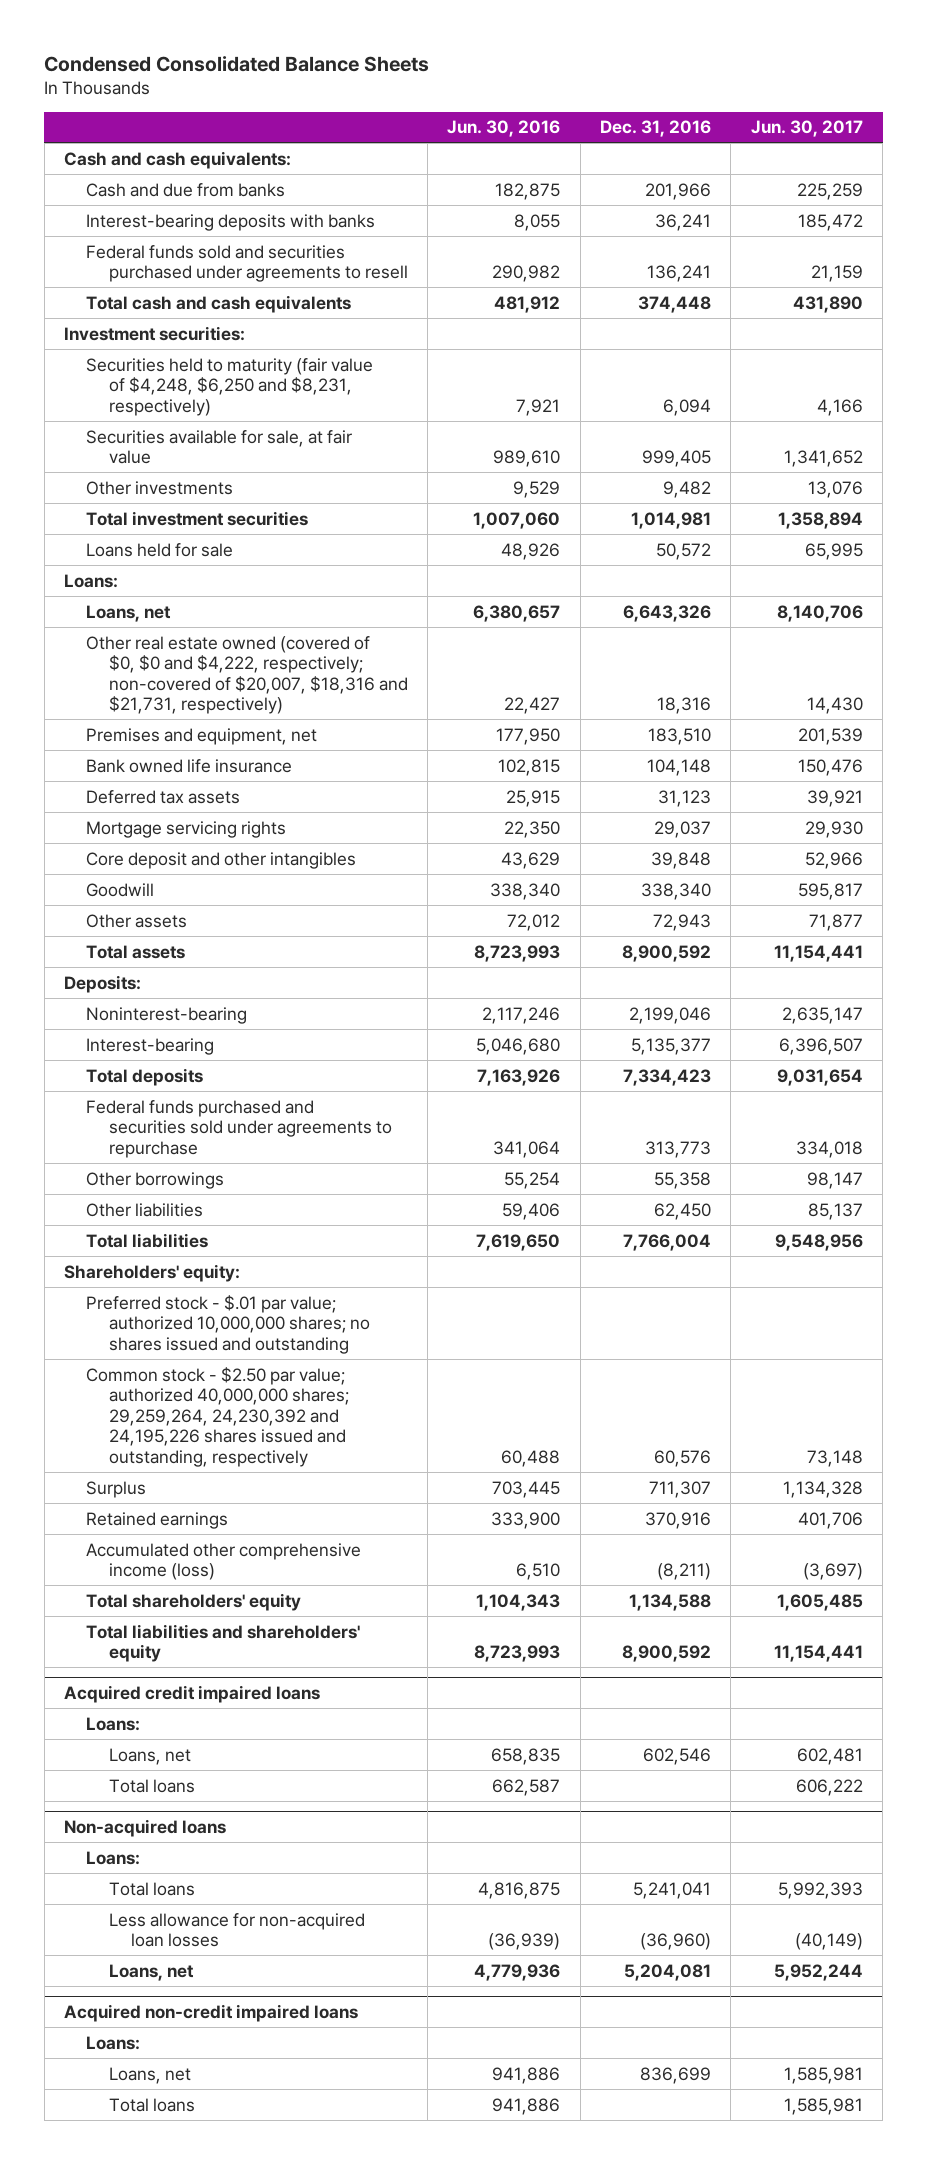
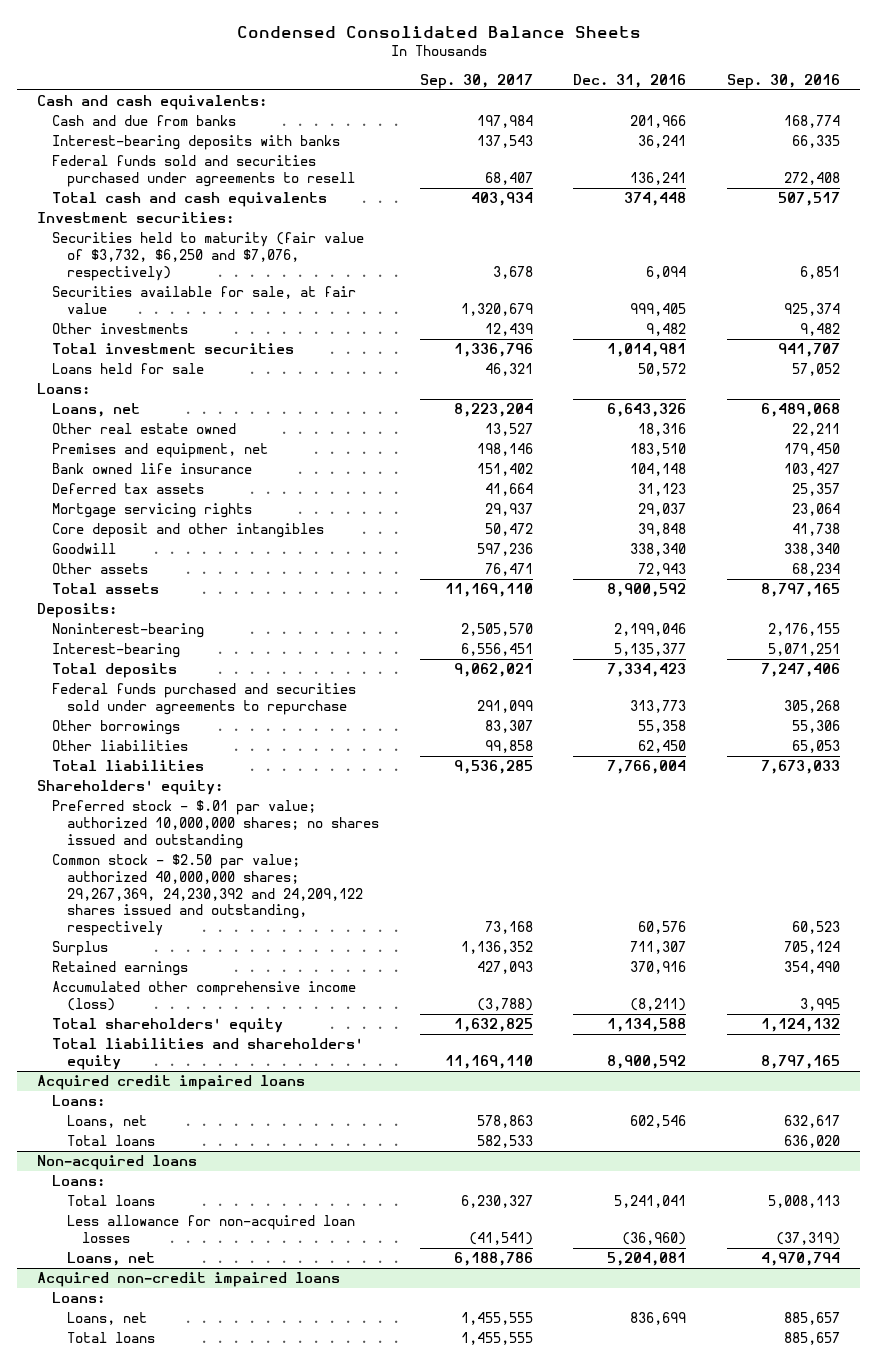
[447,120,561,138] Jun. 30, 2016 -> none
[750,120,863,138] Jun. 30, 2017 -> none
none -> [419,74,533,90] Sep. 30, 2017
none -> [726,74,840,90] Sep. 30, 2016
[86,357,374,416] Securities held to maturity (fair value of $4,248, $6,250 and $8,231, respectively) -> [52,232,365,281] Securities held to maturity (fair value of $3,732, $6,250 and $7,076, respectively)
[86,635,408,715] Other real estate owned (covered of $0, $0 and $4,222, respectively; non-covered of $20,007, $18,316 and $21,731, respectively) -> [52,423,237,435] Other real estate owned
[86,1366,349,1467] Common stock - $2.50 par value; authorized 40,000,000 shares; 29,259,264, 24,230,392 and 24,195,226 shares issued and outstanding, respectively -> [52,854,364,937] Common stock - $2.50 par value; authorized 40,000,000 shares; 29,267,369, 24,230,392 and 24,209,122 shares issued and outstanding, respectively

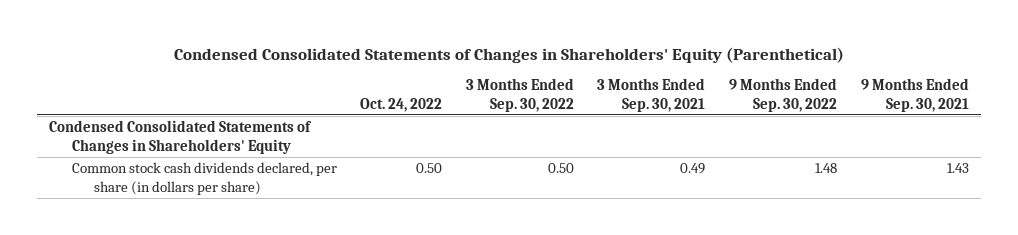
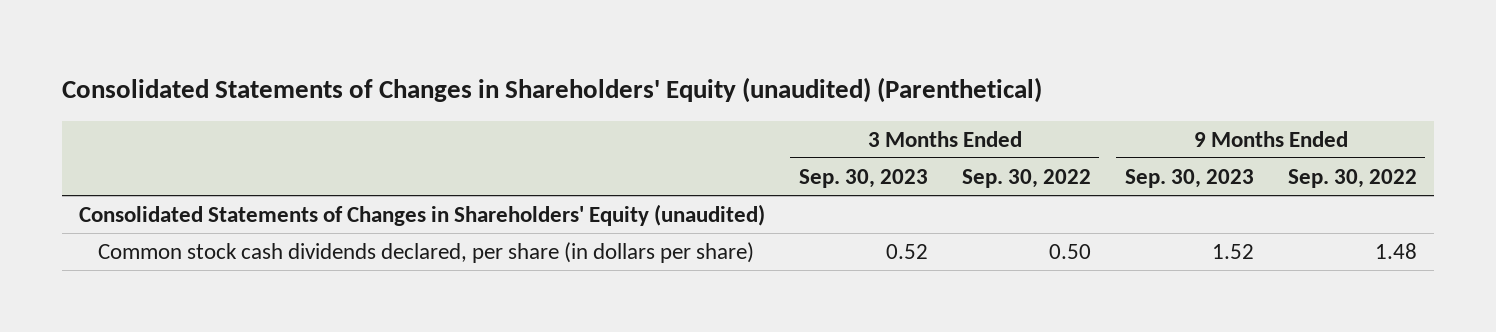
[173,46,844,63] Condensed Consolidated Statements of Changes in Shareholders' Equity (Parenthetical) -> [61,76,1042,103] Consolidated Statements of Changes in Shareholders' Equity (unaudited) (Parenthetical)
[360,97,443,112] Oct. 24, 2022 -> none
[597,78,706,112] 3 Months Ended Sep. 30, 2021 -> none
[860,78,969,112] 9 Months Ended Sep. 30, 2021 -> none
none -> [798,169,928,189] Sep. 30, 2023
none -> [1124,169,1254,189] Sep. 30, 2023
[49,120,313,154] Condensed Consolidated Statements of Changes in Shareholders' Equity -> [78,204,765,227] Consolidated Statements of Changes in Shareholders' Equity (unaudited)

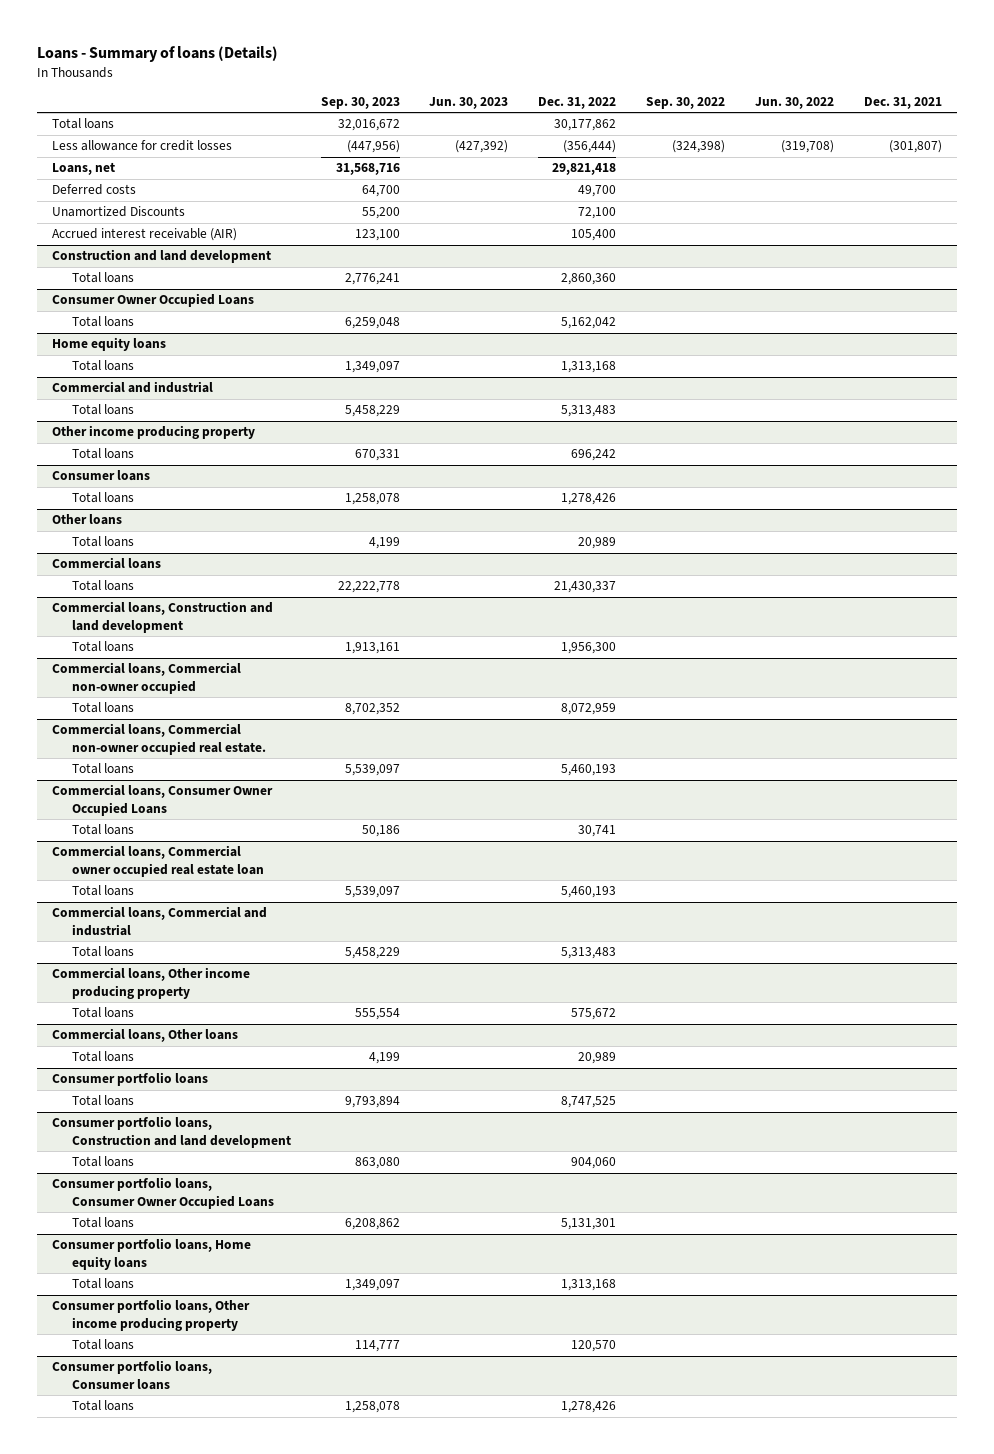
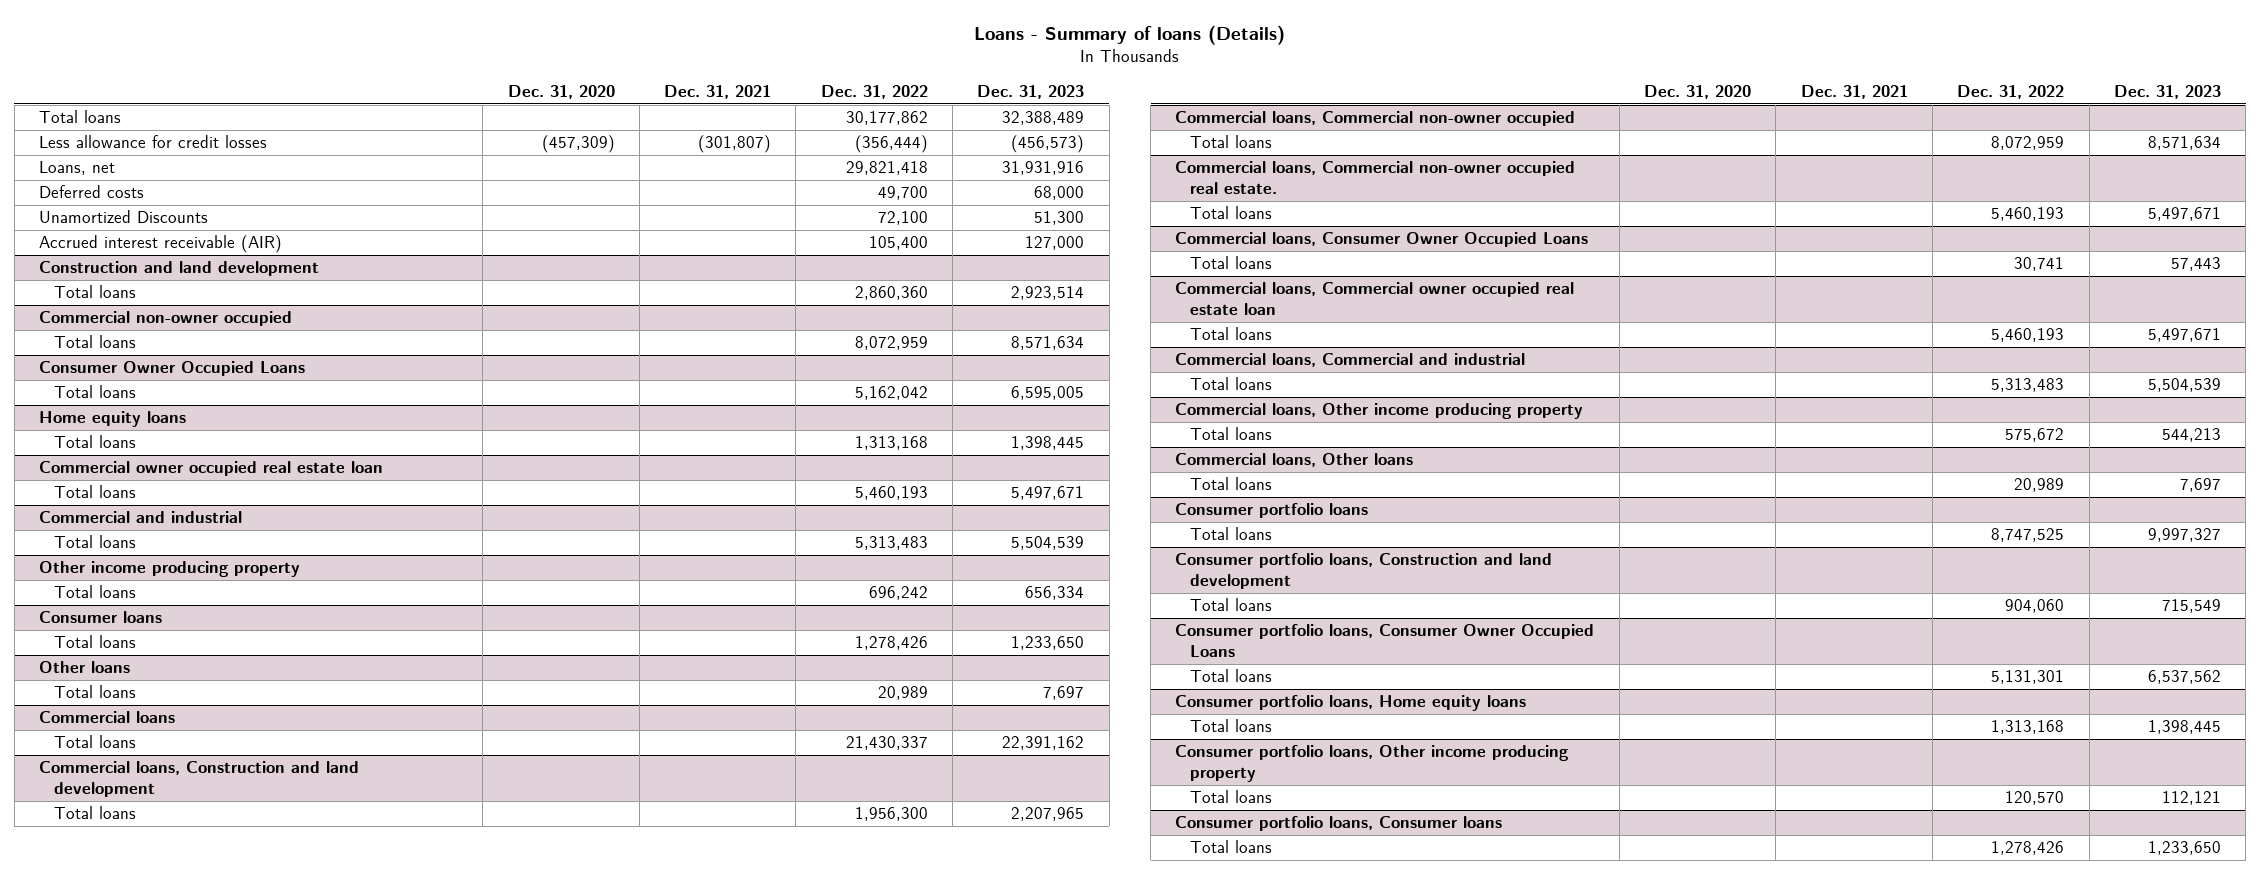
[320,96,400,109] Sep. 30, 2023 -> none
[429,96,509,109] Jun. 30, 2023 -> none
[646,96,726,109] Sep. 30, 2022 -> none
[755,96,835,109] Jun. 30, 2022 -> none
none -> [507,85,615,100] Dec. 31, 2020
none -> [977,85,1085,100] Dec. 31, 2023
none -> [38,311,292,327] Commercial non-owner occupied
none -> [53,335,136,349] Total loans
none -> [38,461,383,477] Commercial owner occupied real estate loan
none -> [53,485,136,499] Total loans

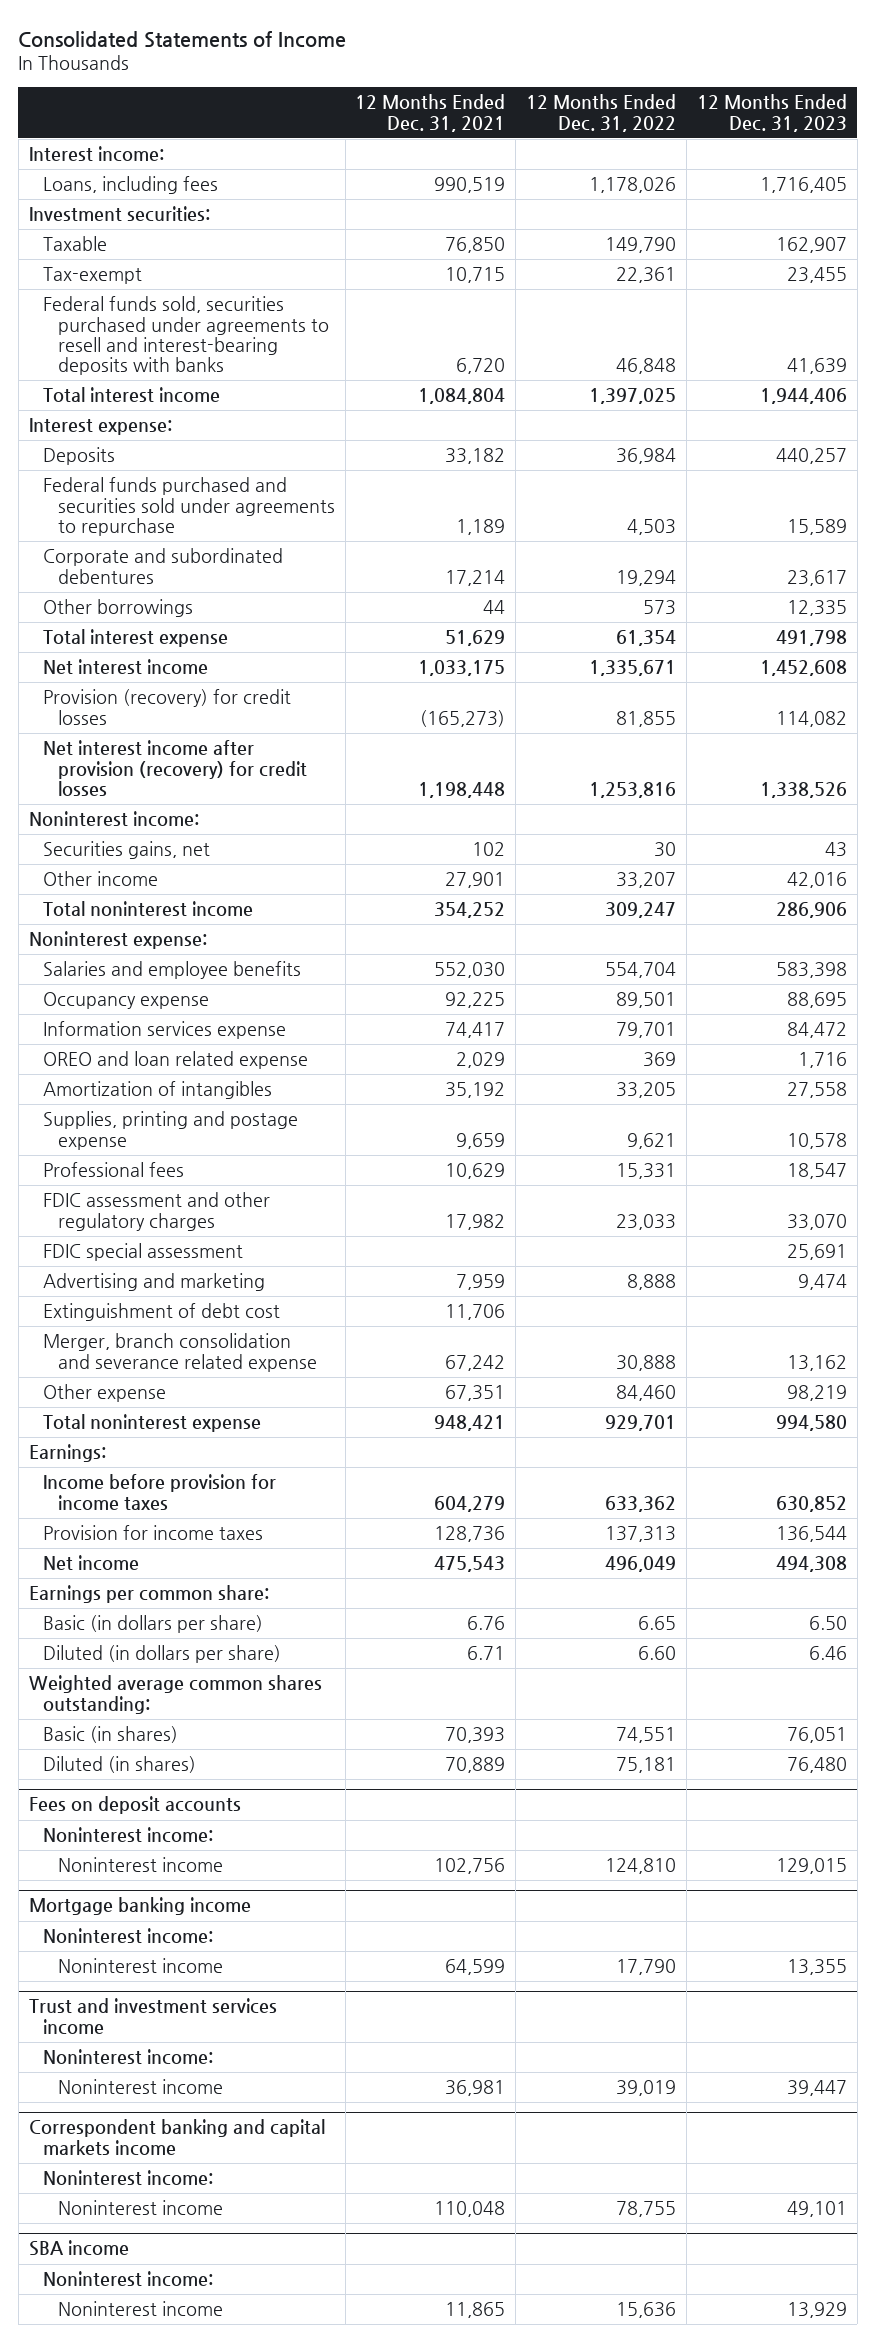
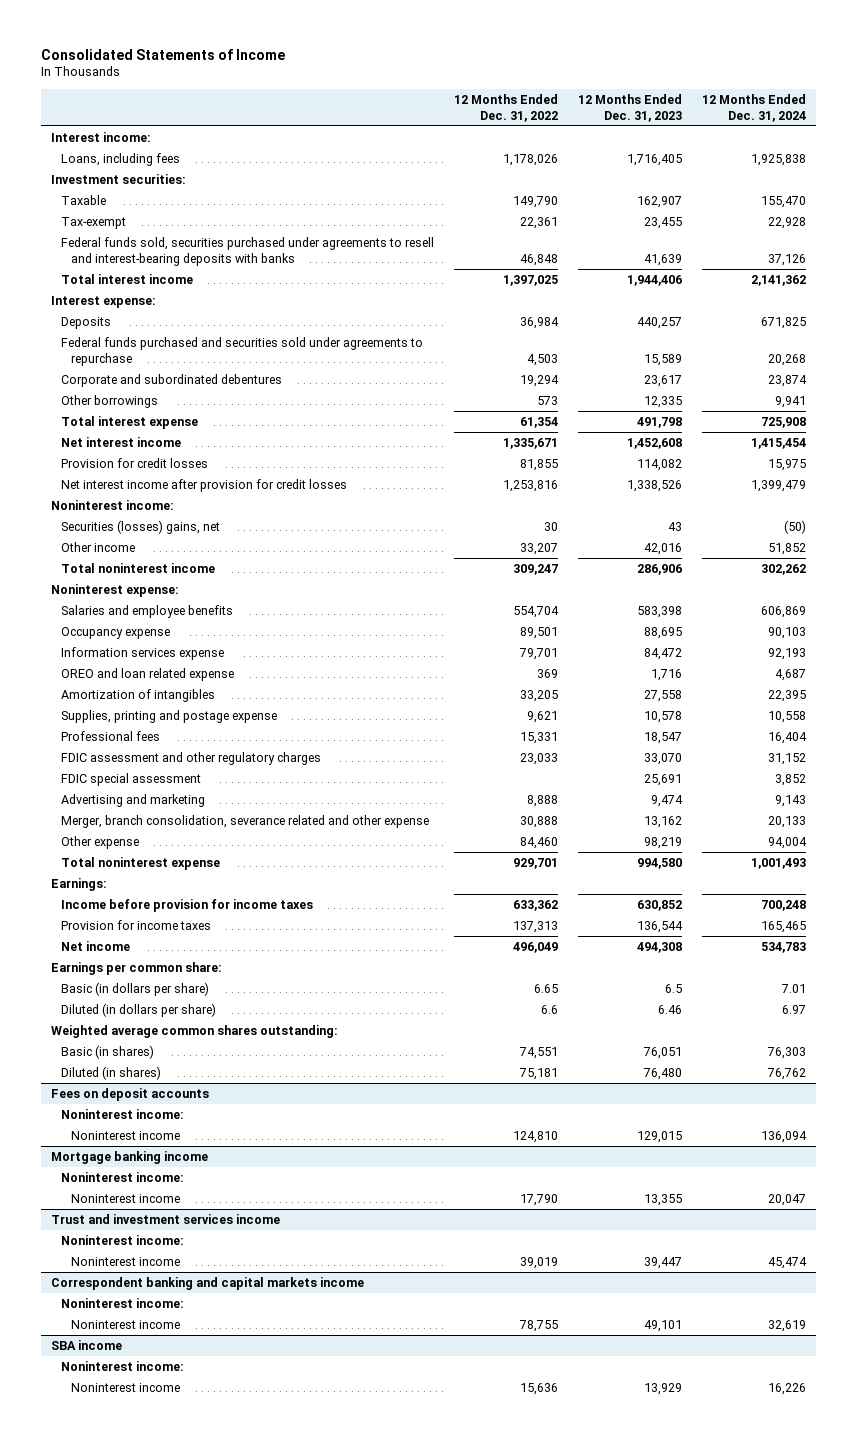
[355,94,506,132] 12 Months Ended Dec. 31, 2021 -> none
none -> [702,93,807,122] 12 Months Ended Dec. 31, 2024
[43,689,292,725] Provision (recovery) for credit losses -> [60,457,208,468] Provision for credit losses
[43,740,307,796] Net interest income after provision (recovery) for credit losses -> [60,478,347,492] Net interest income after provision for credit losses
[43,841,211,860] Securities gains, net -> [60,519,220,534] Securities (losses) gains, net
[43,1303,281,1322] Extinguishment of debt cost -> none
[43,1333,317,1372] Merger, branch consolidation and severance related expense -> [60,814,429,828] Merger, branch consolidation, severance related and other expense
[808,1616,847,1631] 6.50 -> [665,983,683,993] 6.5
[638,1646,677,1661] 6.60 -> [540,1004,558,1014] 6.6

